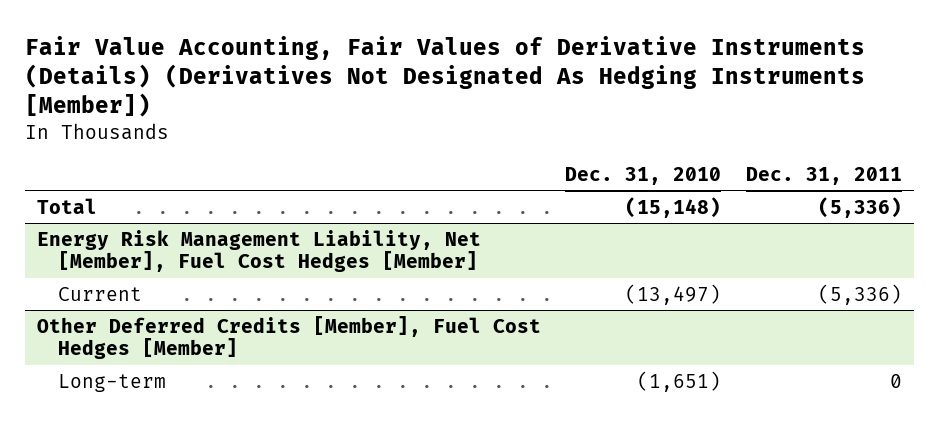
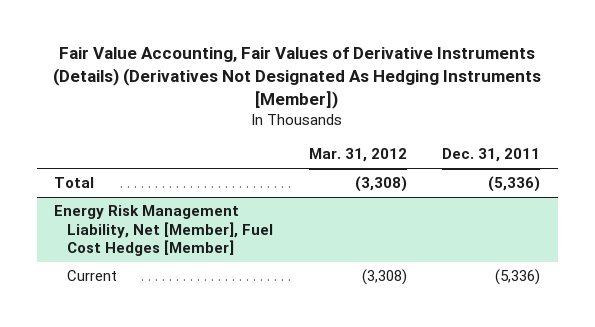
[565,166,722,185] Dec. 31, 2010 -> none
none -> [308,148,407,163] Mar. 31, 2012
[37,315,542,360] Other Deferred Credits [Member], Fuel Cost Hedges [Member] -> none
[58,373,167,392] Long-term -> none

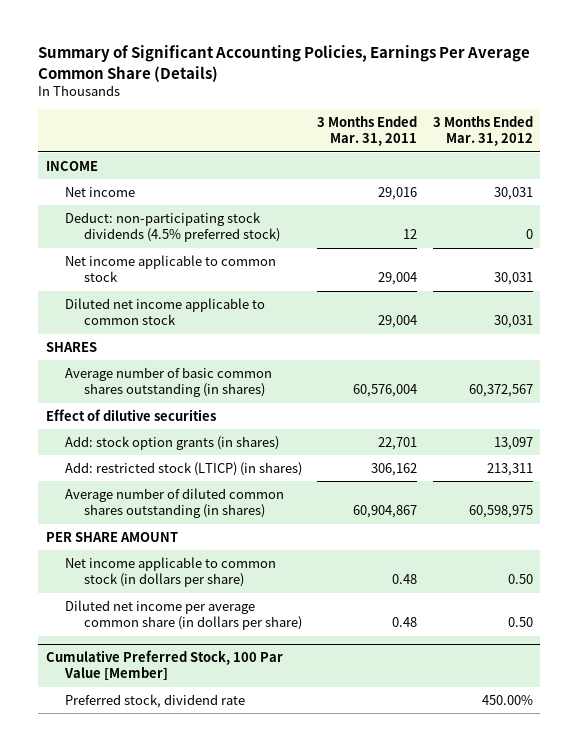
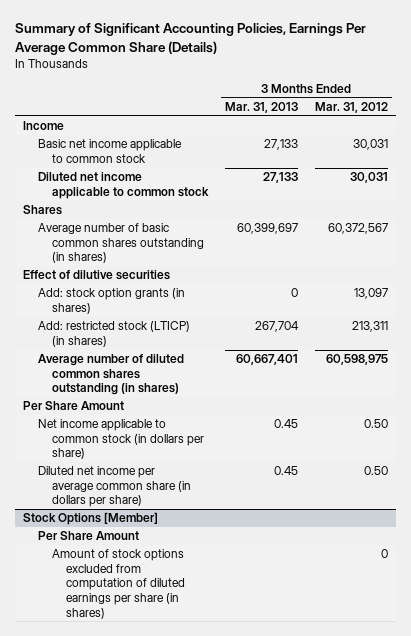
[317,115,418,147] 3 Months Ended Mar. 31, 2011 -> none
none -> [225,102,299,114] Mar. 31, 2013
[65,186,136,197] Net income -> none
[65,211,281,243] Deduct: non-participating stock dividends (4.5% preferred stock) -> none
[45,160,98,171] INCOME -> [23,121,65,131] Income
[65,254,277,283] Net income applicable to common stock -> [37,139,182,163] Basic net income applicable to common stock
[45,341,97,352] SHARES -> [23,205,63,216] Shares
[45,531,178,542] PER SHARE AMOUNT -> [23,401,125,411] Per Share Amount
[45,650,283,682] Cumulative Preferred Stock, 100 Par Value [Member] -> none
[65,693,246,708] Preferred stock, dividend rate -> none
none -> [23,512,159,526] Stock Options [Member]
none -> [37,531,139,541] Per Share Amount
none -> [52,549,186,619] Amount of stock options excluded from computation of diluted earnings per share (in shares)

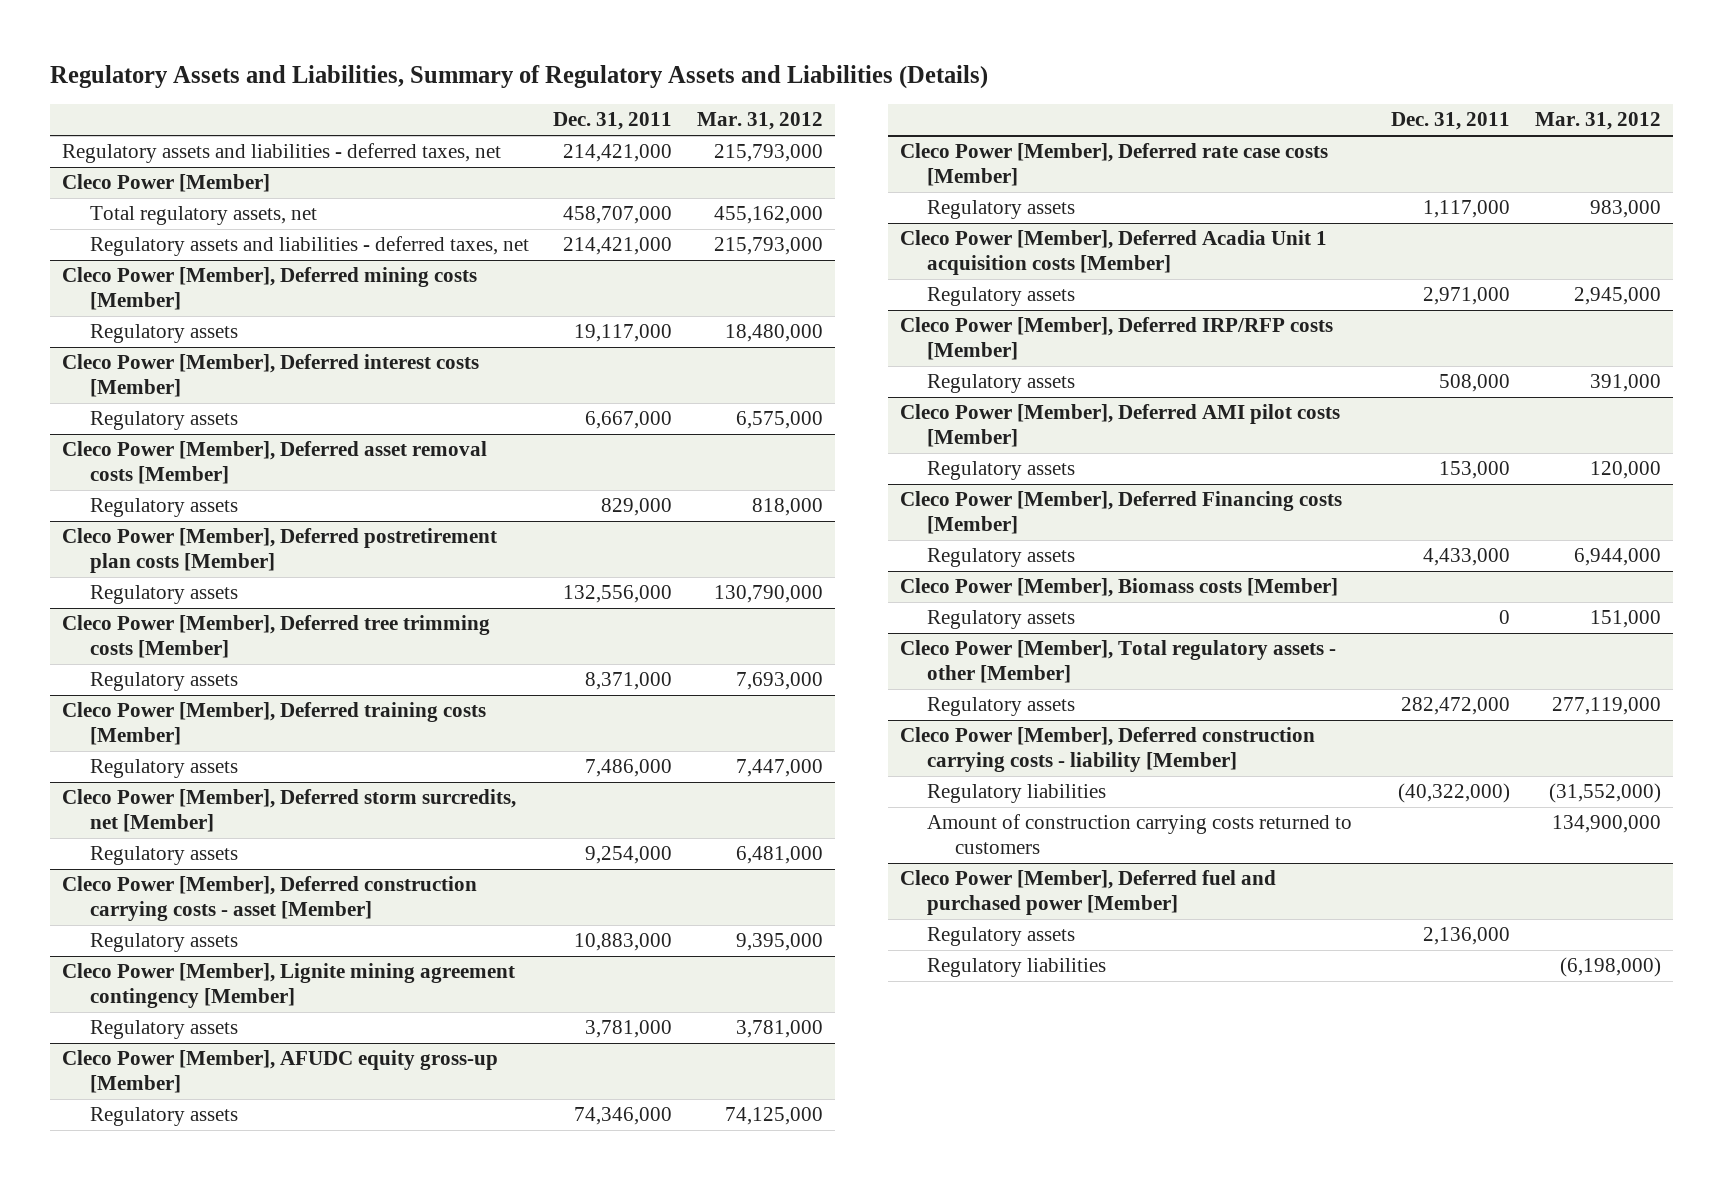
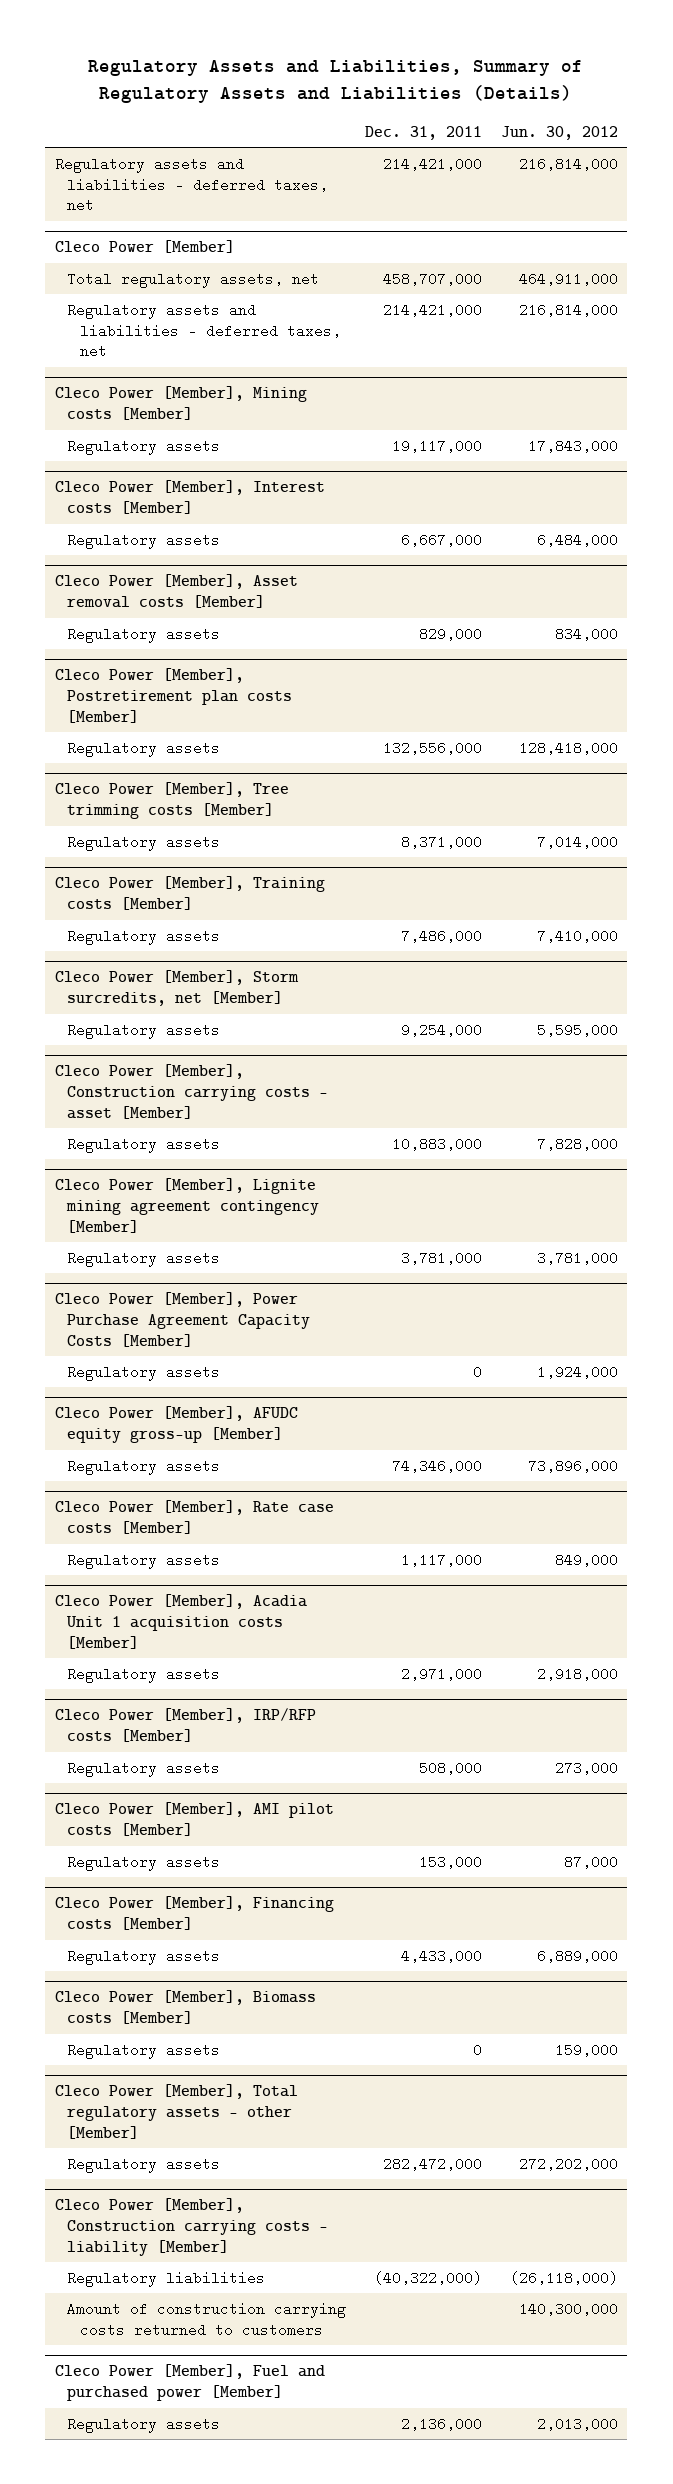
[696,112,823,131] Mar. 31, 2012 -> none
none -> [500,125,618,140] Jun. 30, 2012
[62,267,478,311] Cleco Power [Member], Deferred mining costs [Member] -> [54,386,307,421] Cleco Power [Member], Mining costs [Member]
[62,354,480,398] Cleco Power [Member], Deferred interest costs [Member] -> [54,480,325,515] Cleco Power [Member], Interest costs [Member]
[62,441,488,485] Cleco Power [Member], Deferred asset removal costs [Member] -> [54,574,298,609] Cleco Power [Member], Asset removal costs [Member]
[62,528,498,574] Cleco Power [Member], Deferred postretirement plan costs [Member] -> [54,668,293,723] Cleco Power [Member], Postretirement plan costs [Member]
[62,615,491,659] Cleco Power [Member], Deferred tree trimming costs [Member] -> [54,782,289,820] Cleco Power [Member], Tree trimming costs [Member]
[62,702,487,746] Cleco Power [Member], Deferred training costs [Member] -> [54,876,325,911] Cleco Power [Member], Training costs [Member]
[62,789,517,833] Cleco Power [Member], Deferred storm surcredits, net [Member] -> [54,970,299,1007] Cleco Power [Member], Storm surcredits, net [Member]
[62,876,478,922] Cleco Power [Member], Deferred construction carrying costs - asset [Member] -> [54,1064,329,1119] Cleco Power [Member], Construction carrying costs - asset [Member]
none -> [54,1292,311,1347] Cleco Power [Member], Power Purchase Agreement Capacity Costs [Member]
none -> [67,1364,221,1381] Regulatory assets
[900,143,1329,187] Cleco Power [Member], Deferred rate case costs [Member] -> [54,1500,334,1535] Cleco Power [Member], Rate case costs [Member]
[900,230,1328,276] Cleco Power [Member], Deferred Acadia Unit 1 acquisition costs [Member] -> [54,1594,307,1649] Cleco Power [Member], Acadia Unit 1 acquisition costs [Member]
[900,317,1334,361] Cleco Power [Member], Deferred IRP/RFP costs [Member] -> [54,1708,316,1743] Cleco Power [Member], IRP/RFP costs [Member]
[900,404,1341,448] Cleco Power [Member], Deferred AMI pilot costs [Member] -> [54,1802,334,1837] Cleco Power [Member], AMI pilot costs [Member]
[900,491,1343,535] Cleco Power [Member], Deferred Financing costs [Member] -> [54,1896,334,1931] Cleco Power [Member], Financing costs [Member]
[900,727,1316,773] Cleco Power [Member], Deferred construction carrying costs - liability [Member] -> [54,2198,329,2256] Cleco Power [Member], Construction carrying costs - liability [Member]
[900,870,1277,916] Cleco Power [Member], Deferred fuel and purchased power [Member] -> [54,2364,325,2402] Cleco Power [Member], Fuel and purchased power [Member]
[927,958,1107,978] Regulatory liabilities -> none

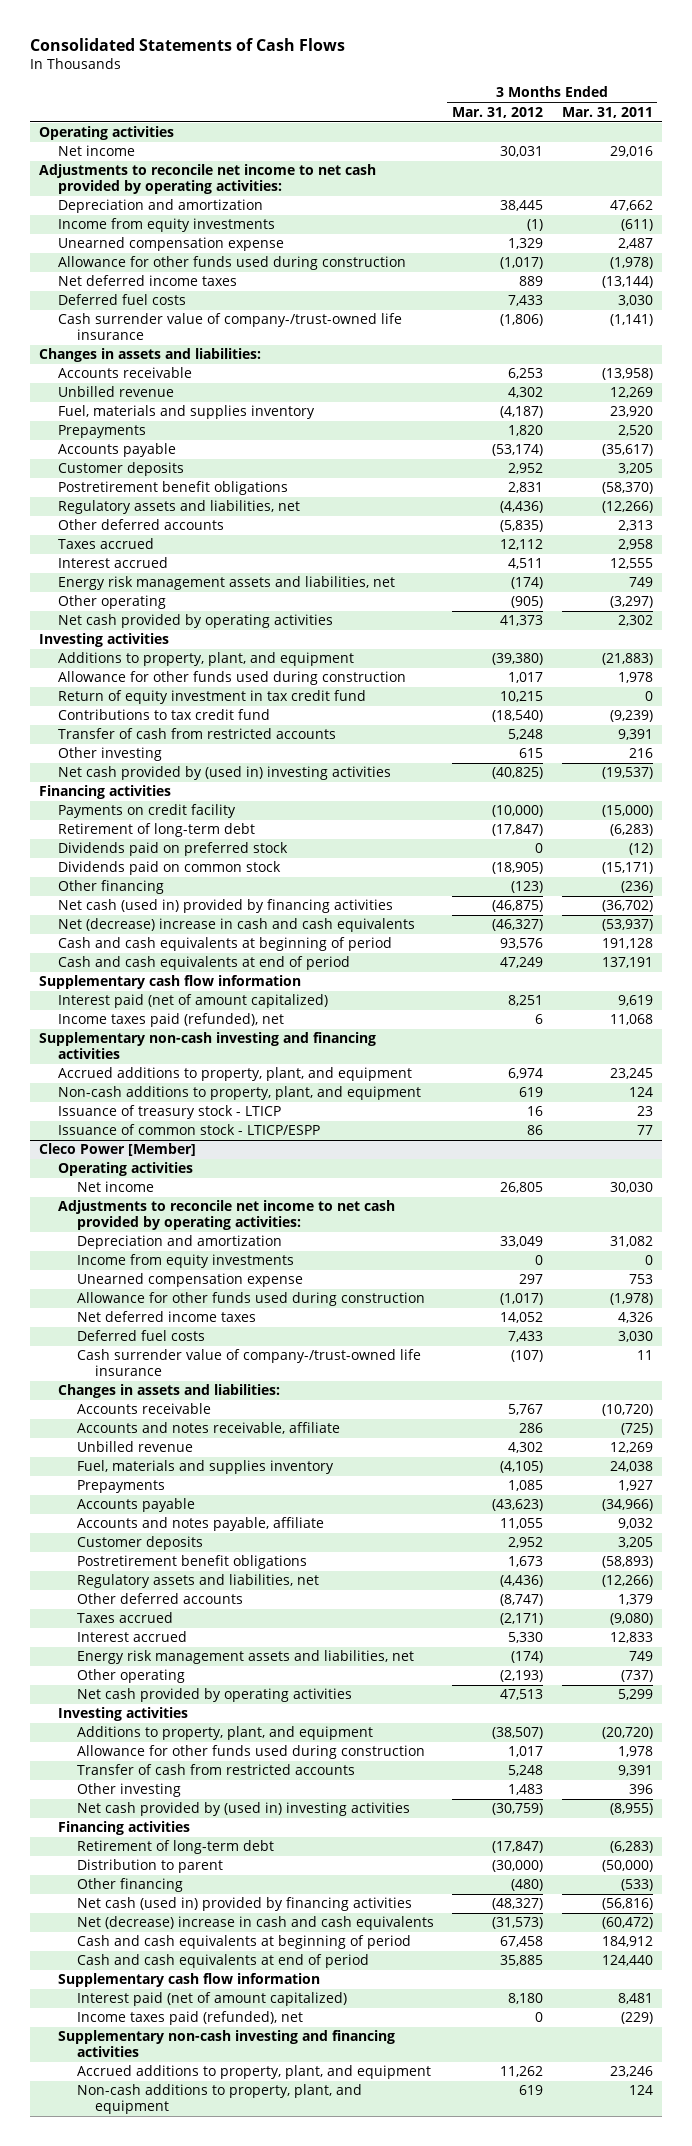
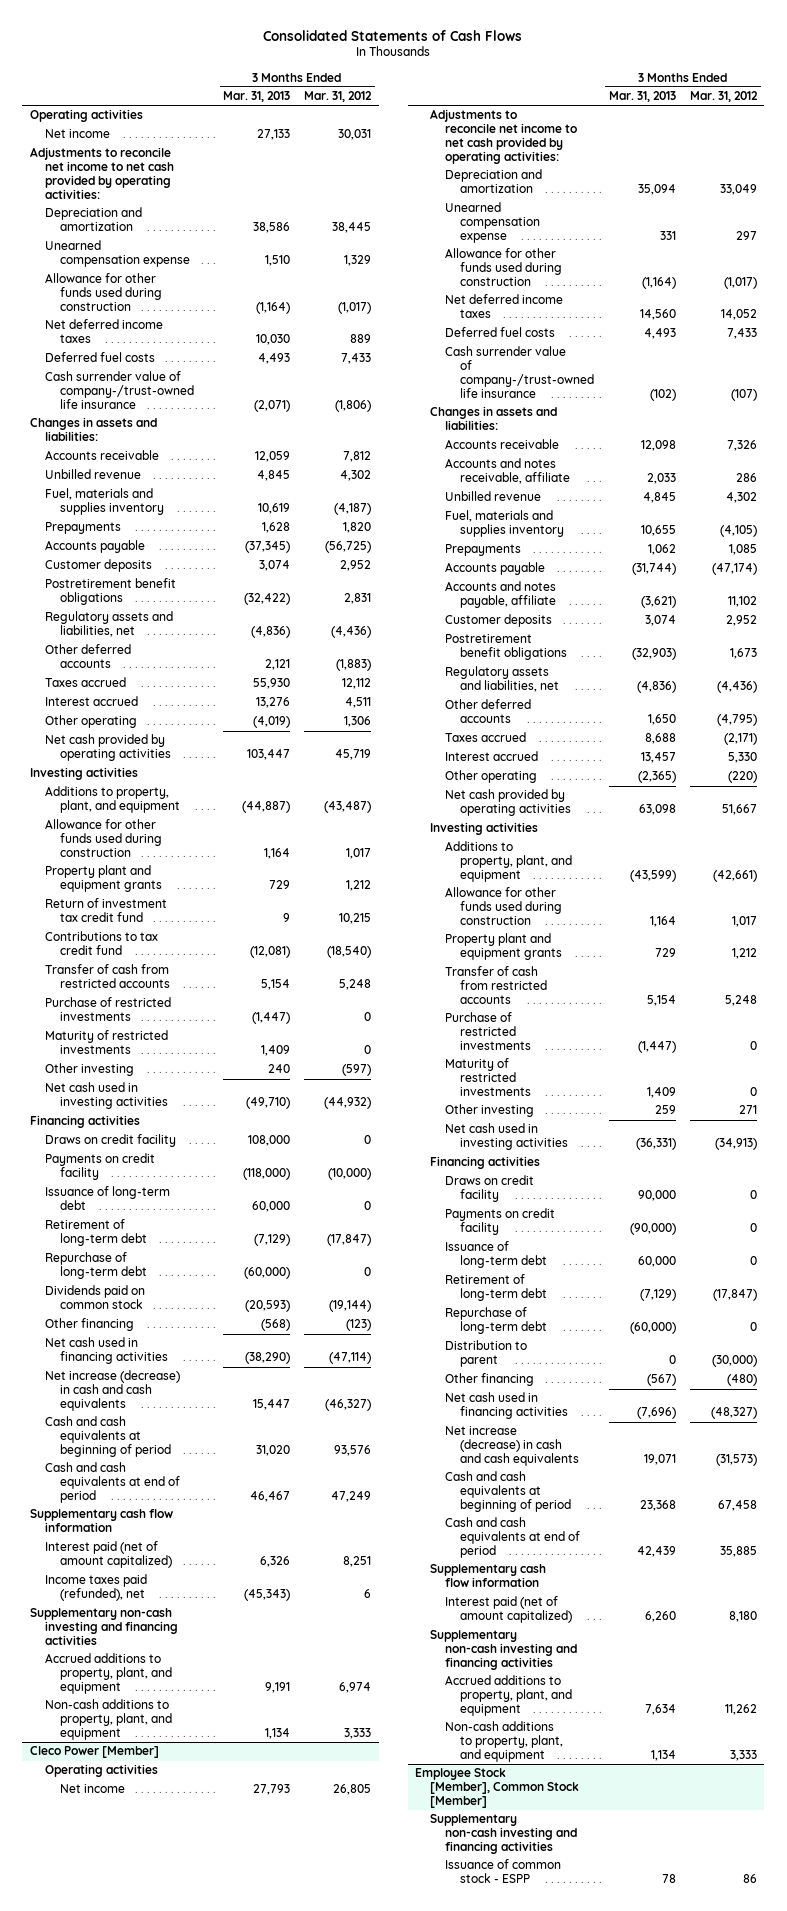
[561,106,653,118] Mar. 31, 2011 -> none
none -> [223,91,291,103] Mar. 31, 2013
[57,218,275,233] Income from equity investments -> none
[508,368,544,380] 6,253 -> [343,451,372,463] 7,812
[492,444,544,457] (53,174) -> [325,541,372,554] (56,725)
[500,520,544,533] (5,835) -> [336,659,372,672] (1,883)
[57,576,395,591] Energy risk management assets and liabilities, net -> none
[511,596,544,609] (905) -> [344,716,372,728] 1,306
[500,615,544,627] 41,373 -> [335,749,372,761] 45,719
[492,653,544,666] (39,380) -> [324,801,372,814] (43,487)
none -> [44,865,162,893] Property plant and equipment grants
[57,690,366,705] Return of equity investment in tax credit fund -> [44,898,167,923] Return of investment tax credit fund
none -> [44,997,171,1022] Purchase of restricted investments
none -> [44,1030,168,1055] Maturity of restricted investments
[519,748,544,759] 615 -> [342,1064,372,1077] (597)
[57,766,391,781] Net cash provided by (used in) investing activities -> [44,1082,168,1110] Net cash used in investing activities
[492,767,544,780] (40,825) -> [324,1097,372,1110] (44,932)
none -> [44,1134,176,1148] Draws on credit facility
none -> [44,1186,170,1211] Issuance of long-term debt
[57,842,288,857] Dividends paid on preferred stock -> none
none -> [44,1252,147,1280] Repurchase of long-term debt
[492,862,544,875] (18,905) -> [329,1300,372,1313] (19,144)
[57,899,393,914] Net cash (used in) provided by financing activities -> [44,1337,168,1365] Net cash used in financing activities
[492,900,544,913] (46,875) -> [329,1352,372,1365] (47,114)
[57,918,415,933] Net (decrease) increase in cash and cash equivalents -> [44,1370,180,1412] Net increase (decrease) in cash and cash equivalents
[57,1105,281,1120] Issuance of treasury stock - LTICP -> none
[57,1124,320,1136] Issuance of common stock - LTICP/ESPP -> none
[519,1087,544,1098] 619 -> [344,1728,372,1740] 3,333
[76,1254,294,1269] Income from equity investments -> none
[508,1404,544,1416] 5,767 -> [727,440,758,452] 7,326
[492,1499,544,1512] (43,623) -> [712,563,758,576] (47,174)
[500,1518,544,1530] 11,055 -> [728,596,758,608] 11,102
[500,1594,544,1607] (8,747) -> [717,714,758,727] (4,795)
[76,1650,414,1665] Energy risk management assets and liabilities, net -> none
[500,1670,544,1683] (2,193) -> [728,771,758,784] (220)
[500,1689,544,1701] 47,513 -> [722,804,758,816] 51,667
[492,1727,544,1740] (38,507) -> [713,870,758,883] (42,661)
none -> [445,933,563,961] Property plant and equipment grants
none -> [445,1012,532,1051] Purchase of restricted investments
none -> [445,1058,532,1097] Maturity of restricted investments
[508,1784,544,1796] 1,483 -> [739,1105,758,1115] 271
[76,1802,410,1817] Net cash provided by (used in) investing activities -> [445,1123,569,1151] Net cash used in investing activities
[492,1803,544,1816] (30,759) -> [715,1138,758,1151] (34,913)
none -> [445,1175,535,1203] Draws on credit facility
none -> [445,1208,556,1236] Payments on credit facility
none -> [445,1241,548,1269] Issuance of long-term debt
none -> [445,1307,548,1335] Repurchase of long-term debt
[76,1897,412,1912] Net cash (used in) provided by financing activities -> [445,1392,569,1420] Net cash used in financing activities
[76,1916,434,1931] Net (decrease) increase in cash and cash equivalents -> [445,1426,580,1467] Net increase (decrease) in cash and cash equivalents
[76,2011,303,2026] Income taxes paid (refunded), net -> none
[519,2085,544,2096] 619 -> [730,1750,758,1762] 3,333
none -> [415,1768,580,1809] Employee Stock [Member], Common Stock [Member]
none -> [430,1814,578,1855] Supplementary non-cash investing and financing activities
none -> [445,1859,562,1884] Issuance of common stock - ESPP

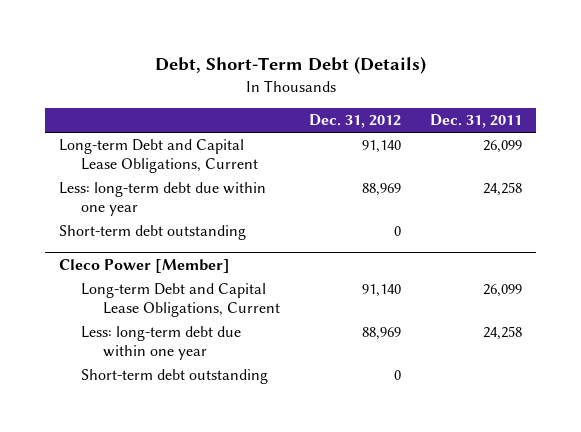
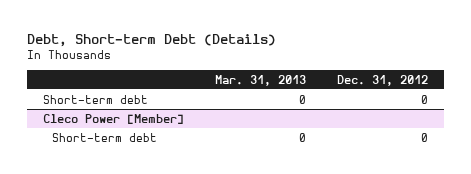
[154,55,426,74] Debt, Short-Term Debt (Details) -> [27,34,277,48] Debt, Short-term Debt (Details)
[429,114,522,129] Dec. 31, 2011 -> none
none -> [215,74,307,86] Mar. 31, 2013
[59,139,259,174] Long-term Debt and Capital Lease Obligations, Current -> none
[59,182,267,217] Less: long-term debt due within one year -> none
[59,225,247,241] Short-term debt outstanding -> [42,94,148,104] Short-term debt
[81,283,281,318] Long-term Debt and Capital Lease Obligations, Current -> none
[81,326,242,361] Less: long-term debt due within one year -> none
[81,369,269,385] Short-term debt outstanding -> [51,132,157,142] Short-term debt

